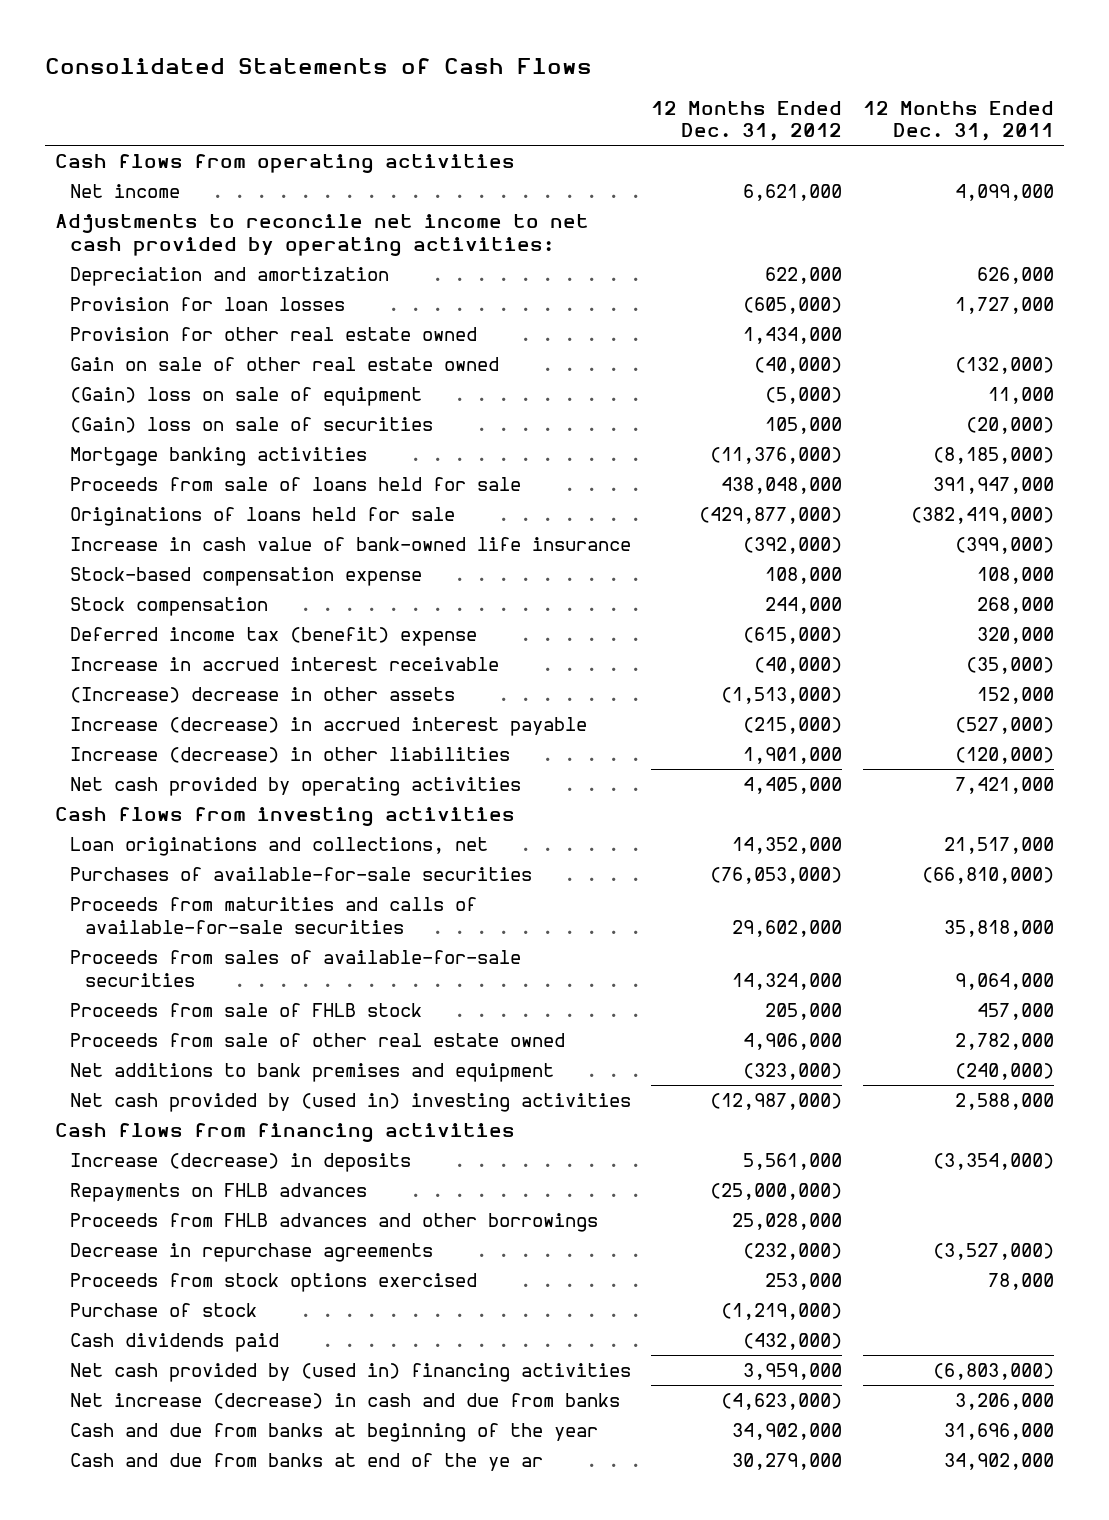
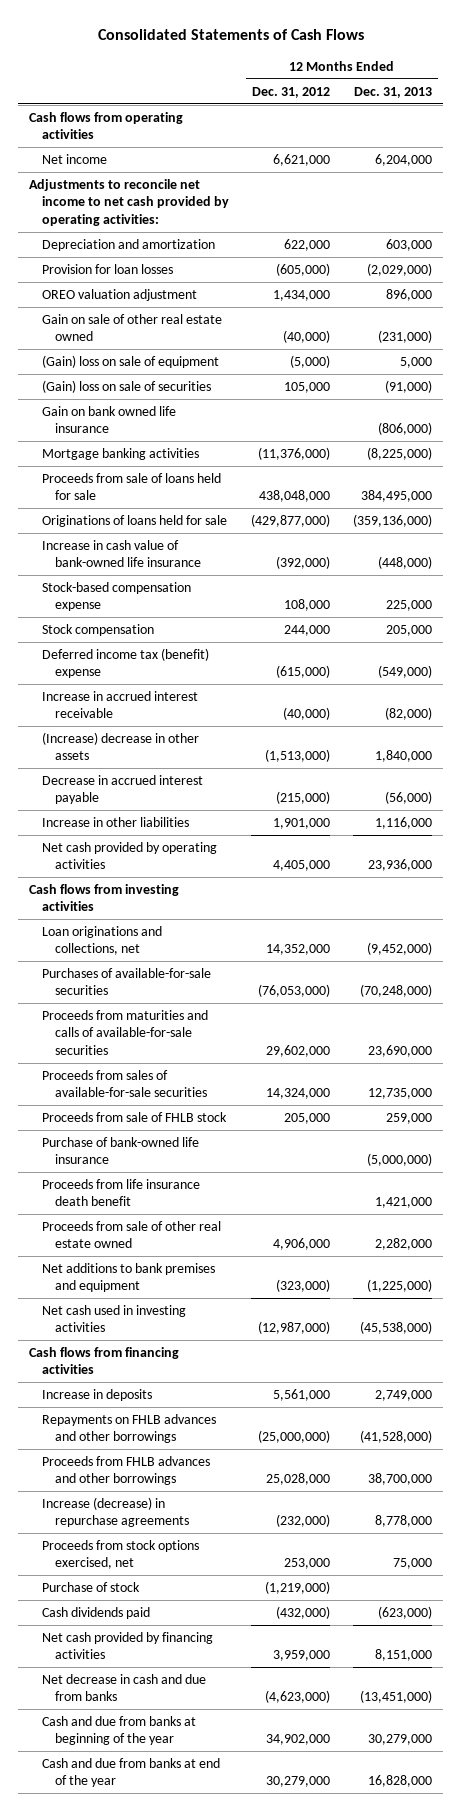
[862,100,1054,141] 12 Months Ended Dec. 31, 2011 -> none
none -> [354,86,433,98] Dec. 31, 2013
[69,327,477,342] Provision for other real estate owned -> [41,289,197,302] OREO valuation adjustment
none -> [41,406,176,434] Gain on bank owned life insurance
[69,717,587,737] Increase (decrease) in accrued interest payable -> [41,775,203,805] Decrease in accrued interest payable
[69,747,510,764] Increase (decrease) in other liabilities -> [41,817,189,828] Increase in other liabilities
none -> [41,1137,199,1165] Purchase of bank-owned life insurance
none -> [41,1179,200,1207] Proceeds from life insurance death benefit
[69,1093,631,1113] Net cash provided by (used in) investing activities -> [41,1305,186,1333] Net cash used in investing activities
[69,1153,411,1173] Increase (decrease) in deposits -> [41,1389,152,1402] Increase in deposits
[69,1183,367,1203] Repayments on FHLB advances -> [41,1414,216,1444] Repayments on FHLB advances and other borrowings
[69,1243,433,1263] Decrease in repurchase agreements -> [41,1497,189,1528] Increase (decrease) in repurchase agreements
[69,1273,477,1293] Proceeds from stock options exercised -> [41,1540,199,1570] Proceeds from stock options exercised, net
[69,1363,631,1383] Net cash provided by (used in) financing activities -> [41,1632,213,1660] Net cash provided by financing activities
[69,1393,620,1410] Net increase (decrease) in cash and due from banks -> [41,1674,206,1702] Net decrease in cash and due from banks
[69,1453,543,1472] Cash and due from banks at end of the ye ar -> [41,1758,220,1788] Cash and due from banks at end of the year

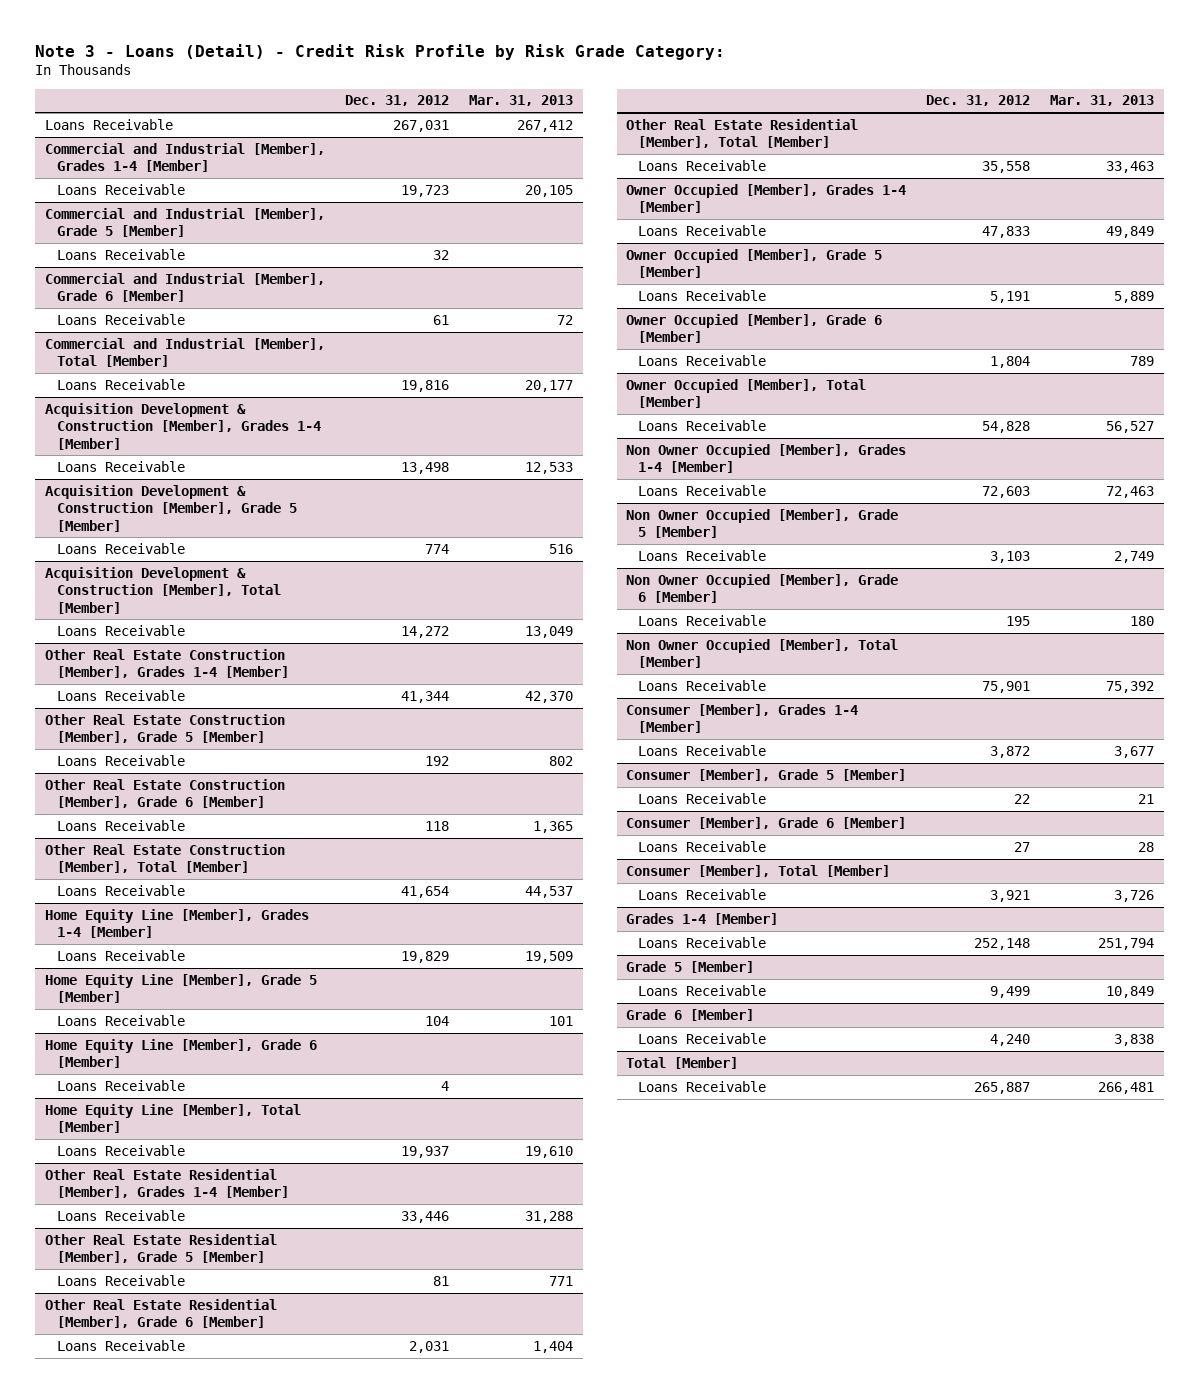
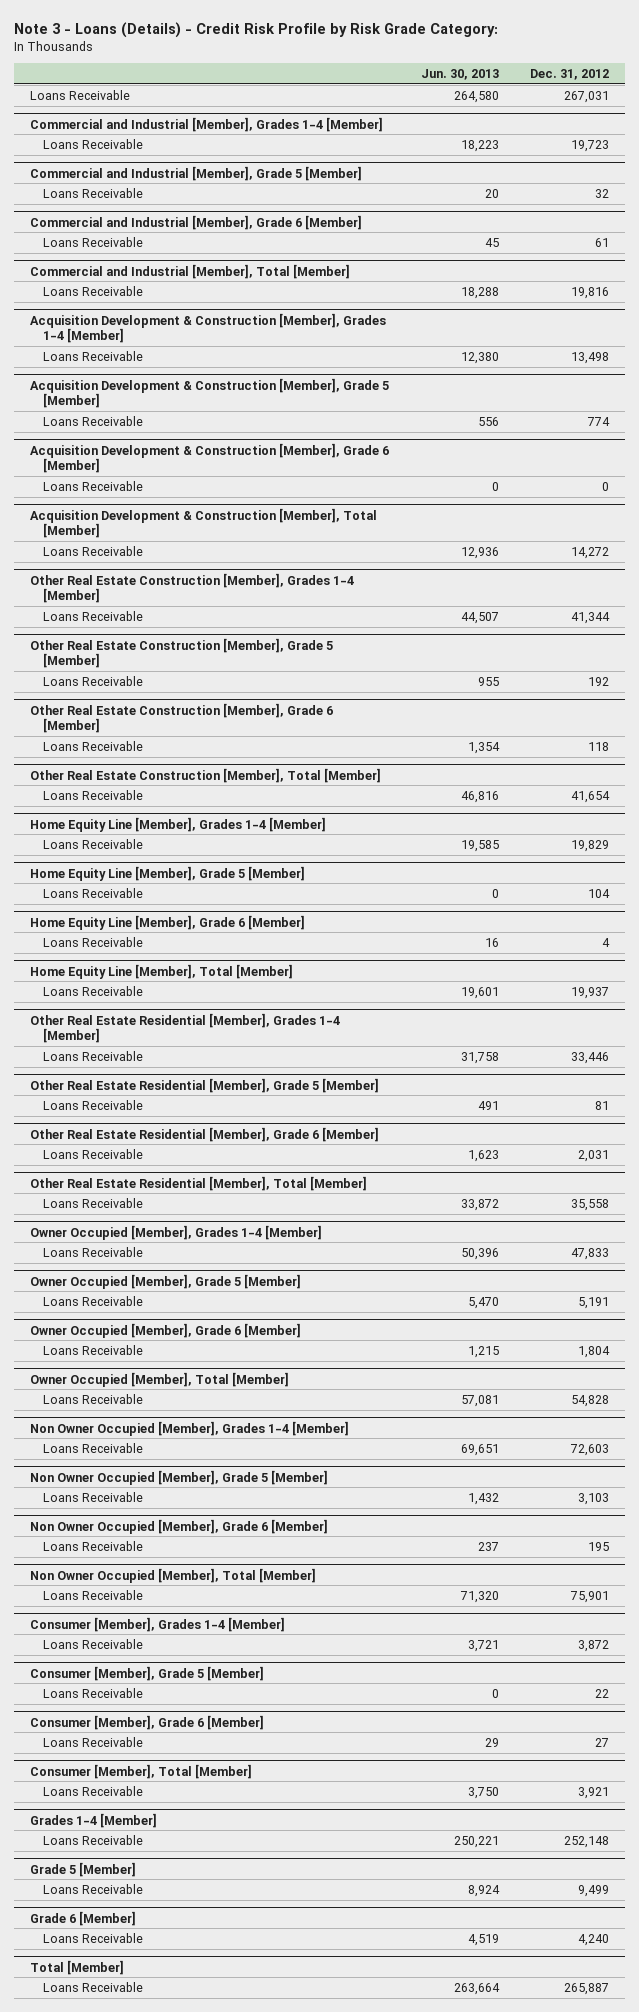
[35,43,726,60] Note 3 - Loans (Detail) - Credit Risk Profile by Risk Grade Category: -> [14,21,499,38] Note 3 - Loans (Details) - Credit Risk Profile by Risk Grade Category:
[468,95,573,107] Mar. 31, 2013 -> none
none -> [420,68,499,80] Jun. 30, 2013
none -> [30,442,390,474] Acquisition Development & Construction [Member], Grade 6 [Member]
none -> [42,480,143,491] Loans Receivable

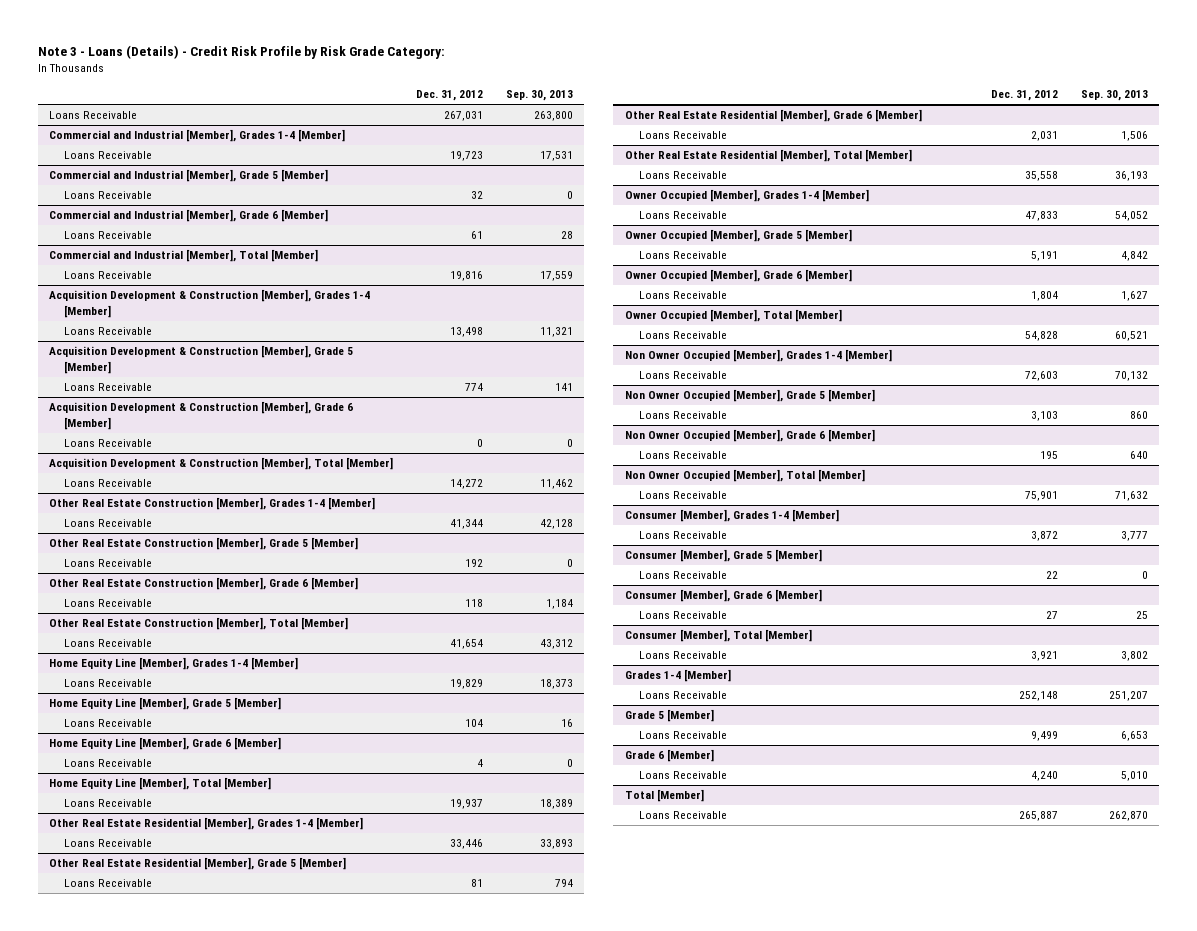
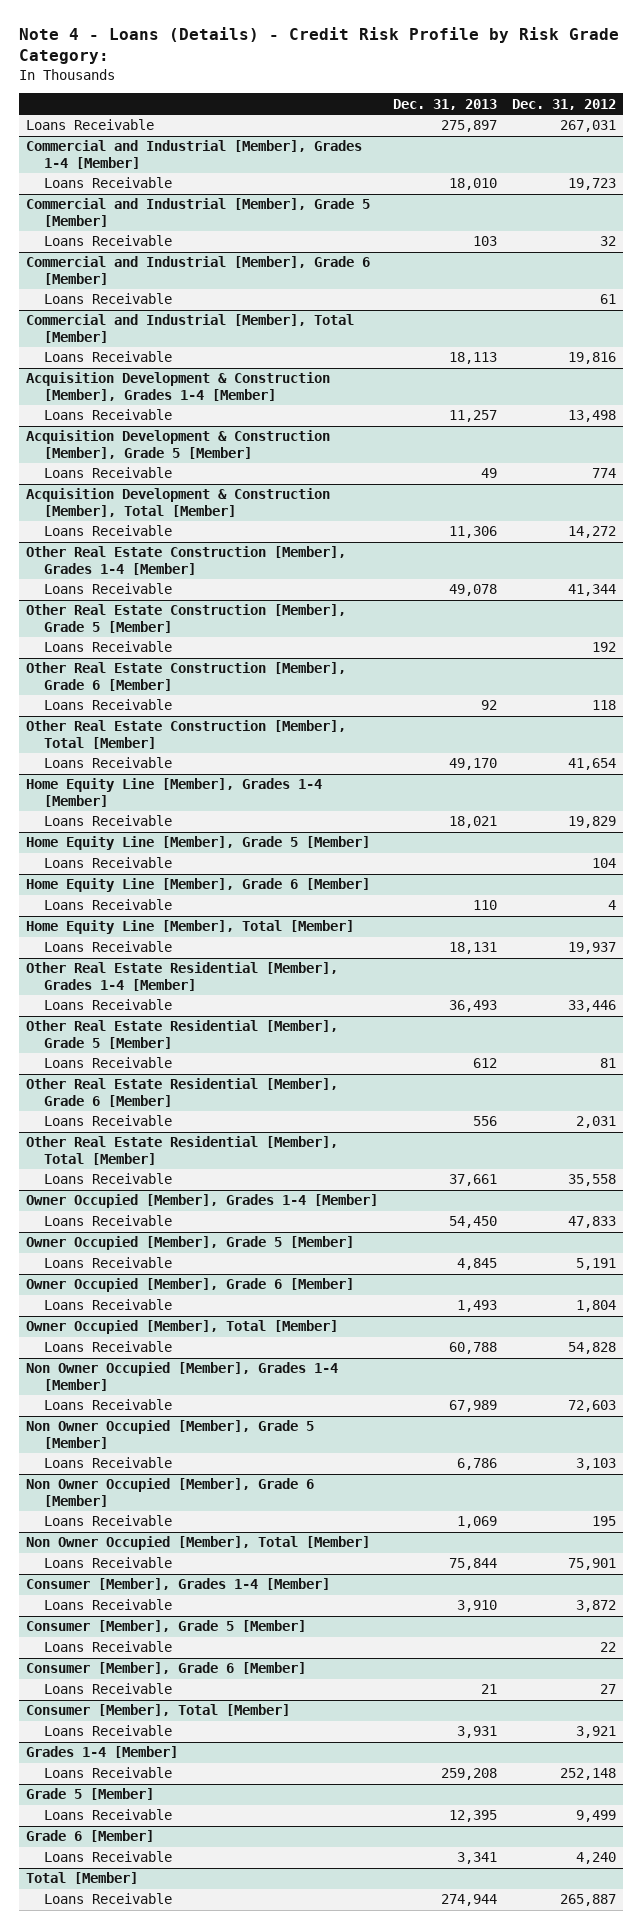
[38,45,446,60] Note 3 - Loans (Details) - Credit Risk Profile by Risk Grade Category: -> [18,27,619,65] Note 4 - Loans (Details) - Credit Risk Profile by Risk Grade Category:
[505,90,573,102] Sep. 30, 2013 -> none
none -> [392,98,497,110] Dec. 31, 2013
[49,401,354,430] Acquisition Development & Construction [Member], Grade 6 [Member] -> none
[63,439,152,448] Loans Receivable -> none

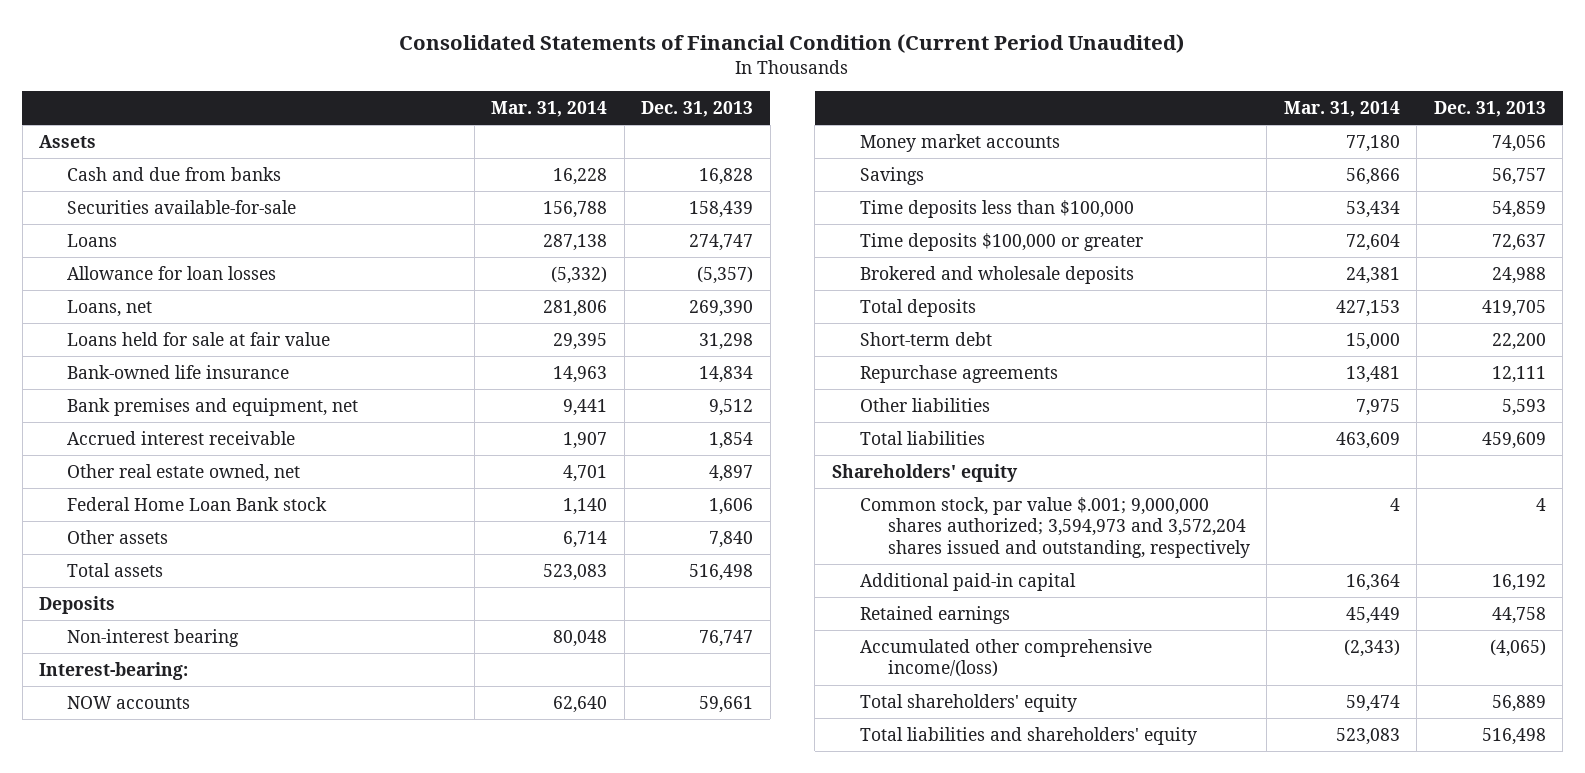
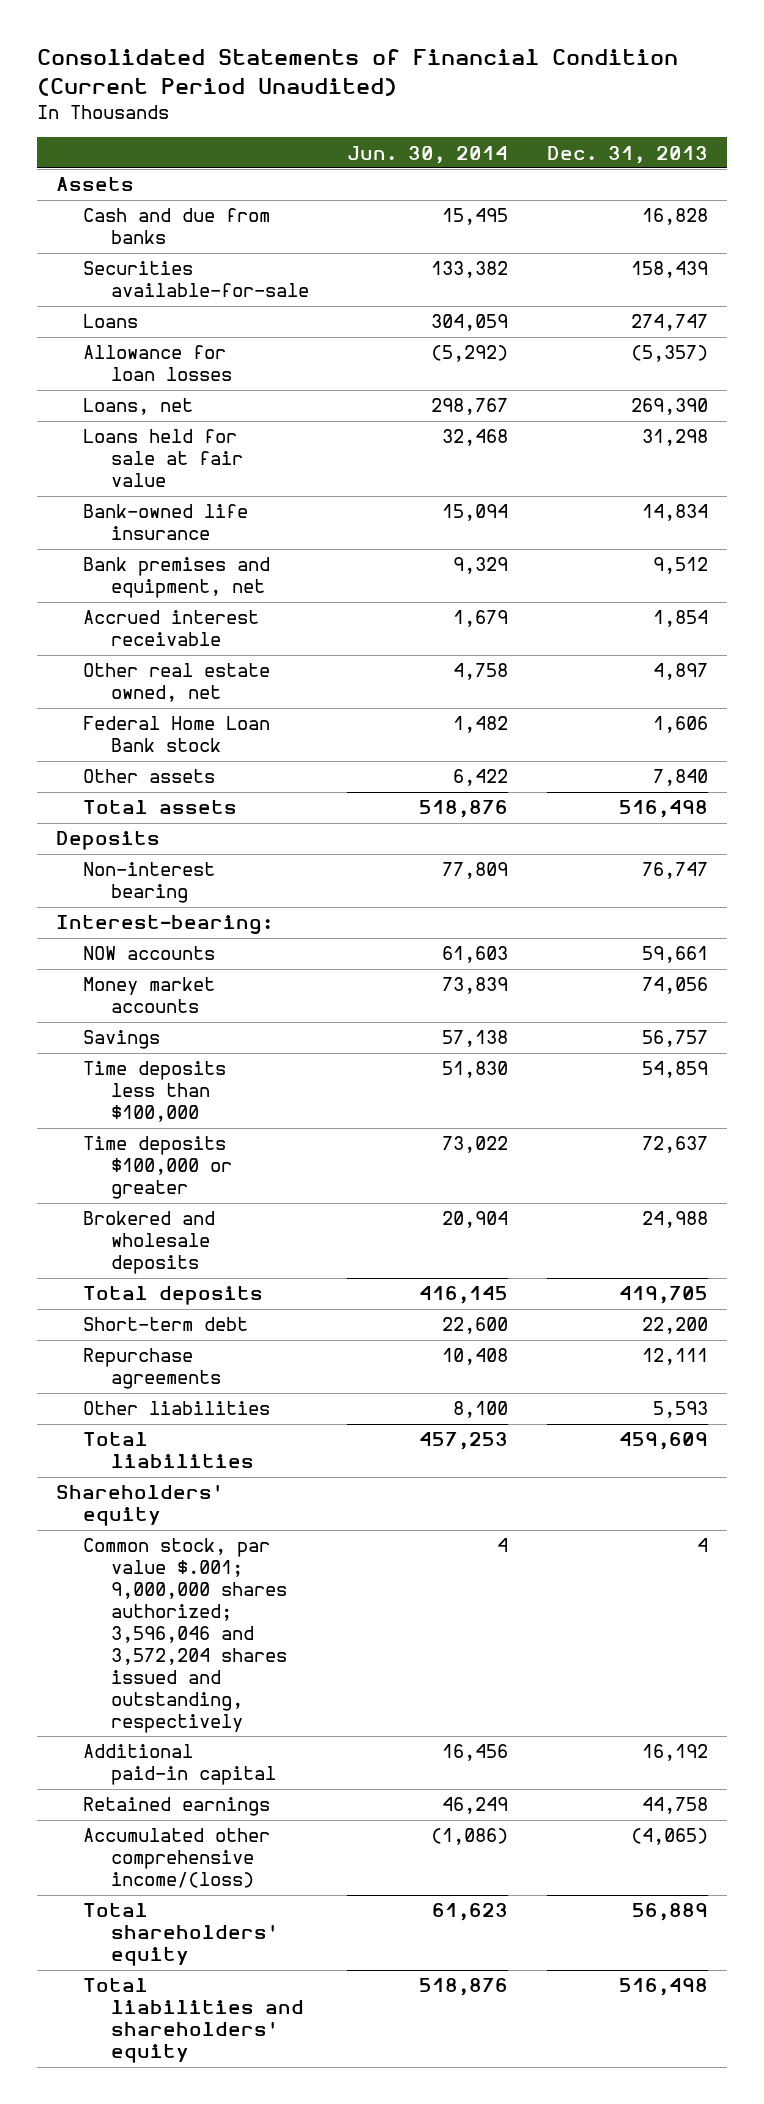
[491,101,608,118] Mar. 31, 2014 -> none
none -> [347,145,509,164] Jun. 30, 2014
[859,496,1250,558] Common stock, par value $.001; 9,000,000 shares authorized; 3,594,973 and 3,572,204 shares issued and outstanding, respectively -> [83,1538,287,1734] Common stock, par value $.001; 9,000,000 shares authorized; 3,596,046 and 3,572,204 shares issued and outstanding, respectively

